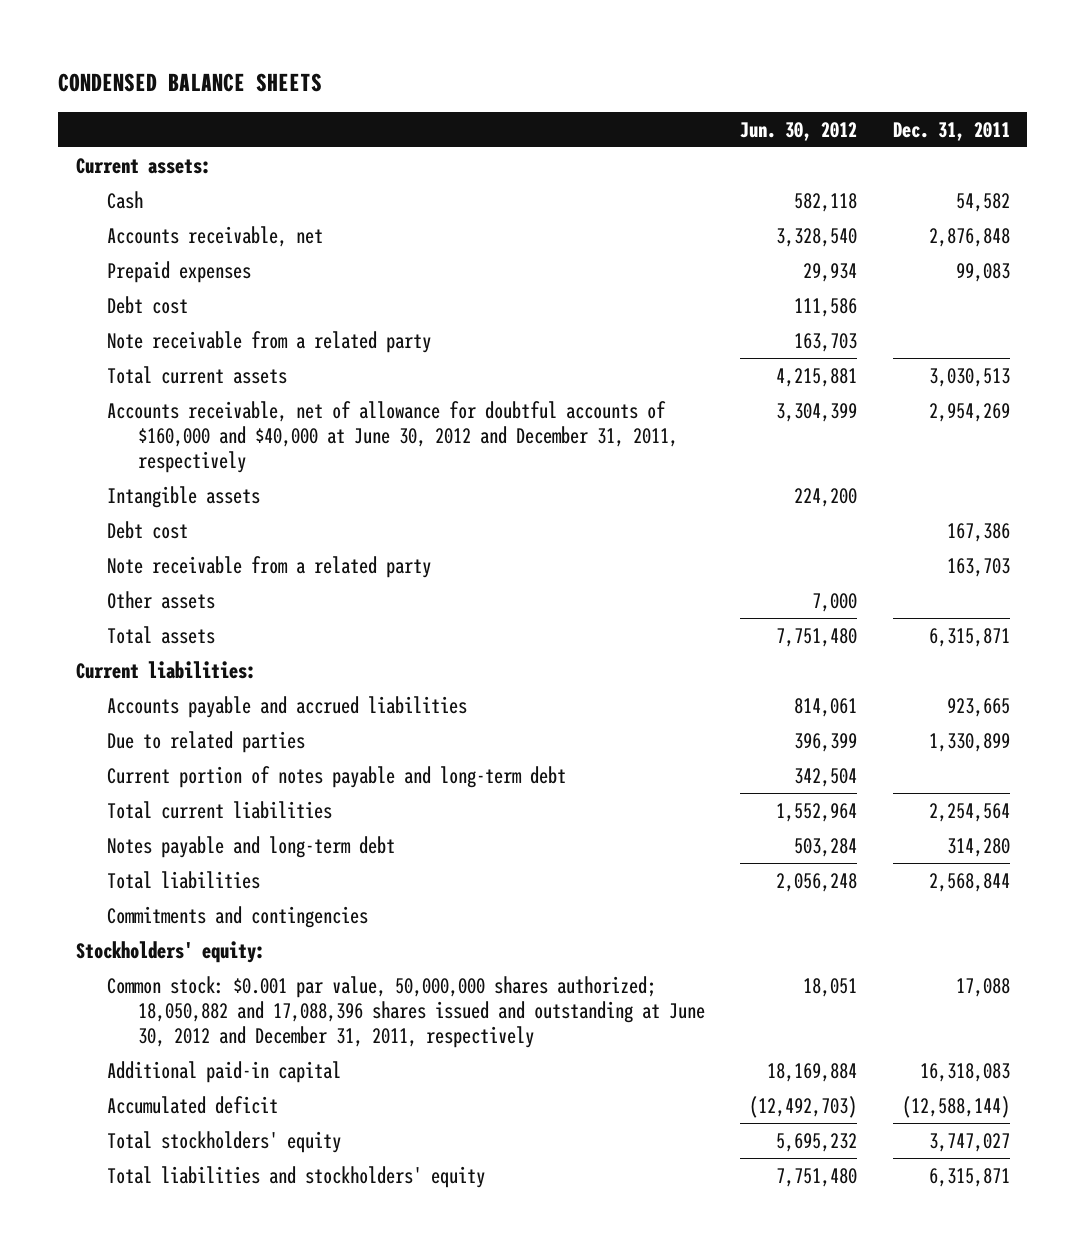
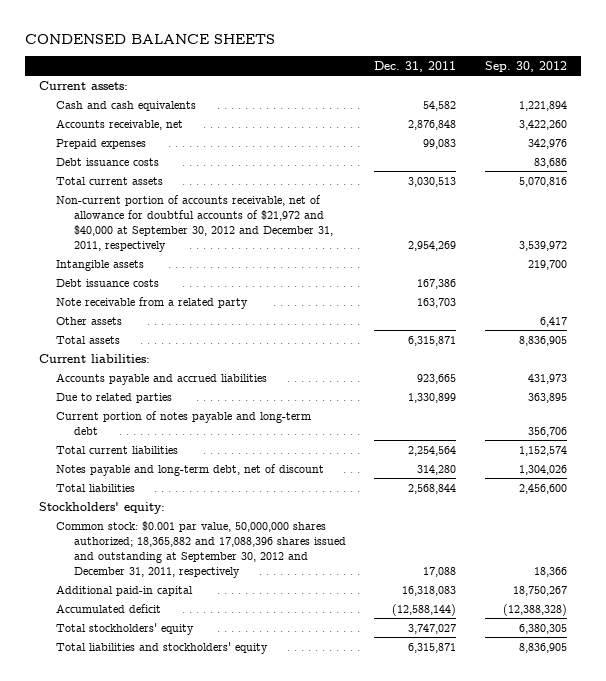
[740,121,858,141] Jun. 30, 2012 -> none
none -> [484,60,567,72] Sep. 30, 2012
[106,190,143,209] Cash -> [56,100,197,111] Cash and cash equivalents
[106,330,431,353] Note receivable from a related party -> none
[106,295,188,314] Debt cost -> [56,157,160,166] Debt issuance costs
[106,400,678,473] Accounts receivable, net of allowance for doubtful accounts of $160,000 and $40,000 at June 30, 2012 and December 31, 2011, respectively -> [56,194,333,252] Non-current portion of accounts receivable, net of allowance for doubtful accounts of $21,972 and $40,000 at September 30, 2012 and December 31, 2011, respectively
[106,520,188,539] Debt cost -> [56,278,160,287] Debt issuance costs
[106,835,395,858] Notes payable and long-term debt -> [56,463,325,476] Notes payable and long-term debt, net of discount
[106,905,368,928] Commitments and contingencies -> none
[106,975,705,1048] Common stock: $0.001 par value, 50,000,000 shares authorized; 18,050,882 and 17,088,396 shares issued and outstanding at June 30, 2012 and December 31, 2011, respectively -> [56,520,346,578] Common stock: $0.001 par value, 50,000,000 shares authorized; 18,365,882 and 17,088,396 shares issued and outstanding at September 30, 2012 and December 31, 2011, respectively

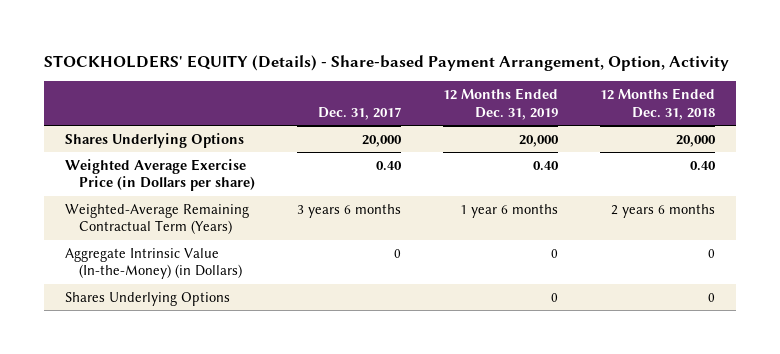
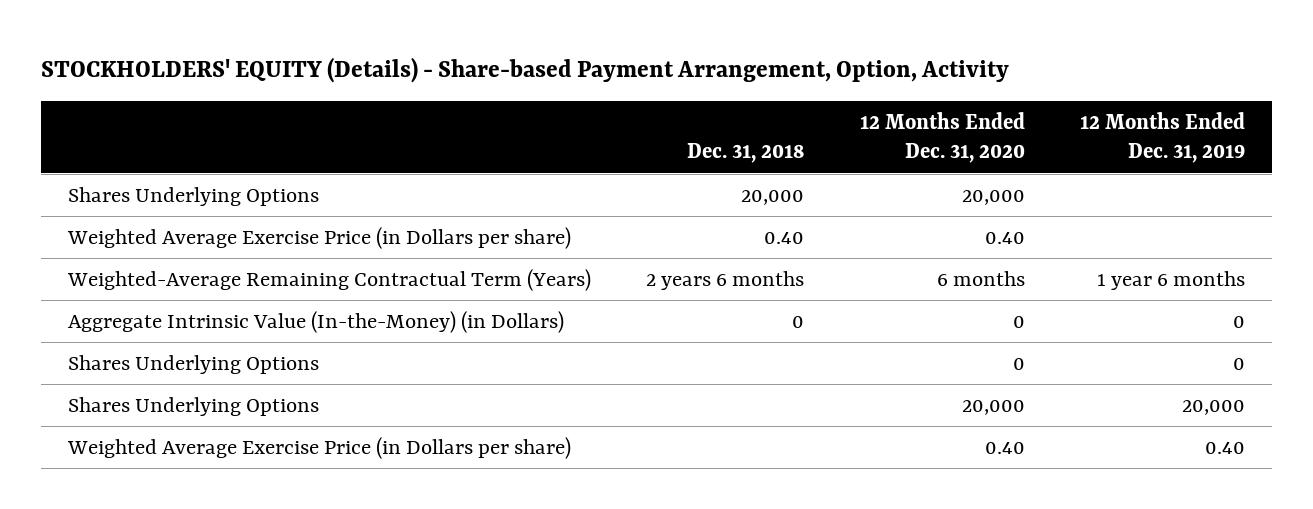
[318,106,402,120] Dec. 31, 2017 -> none
[599,88,715,120] 12 Months Ended Dec. 31, 2018 -> none
none -> [687,143,805,164] Dec. 31, 2018
none -> [859,111,1025,164] 12 Months Ended Dec. 31, 2020
none -> [68,186,320,206] Shares Underlying Options
none -> [67,226,572,249] Weighted Average Exercise Price (in Dollars per share)
[65,132,245,148] Shares Underlying Options -> [68,396,320,416] Shares Underlying Options
[65,158,256,192] Weighted Average Exercise Price (in Dollars per share) -> [67,436,572,459] Weighted Average Exercise Price (in Dollars per share)

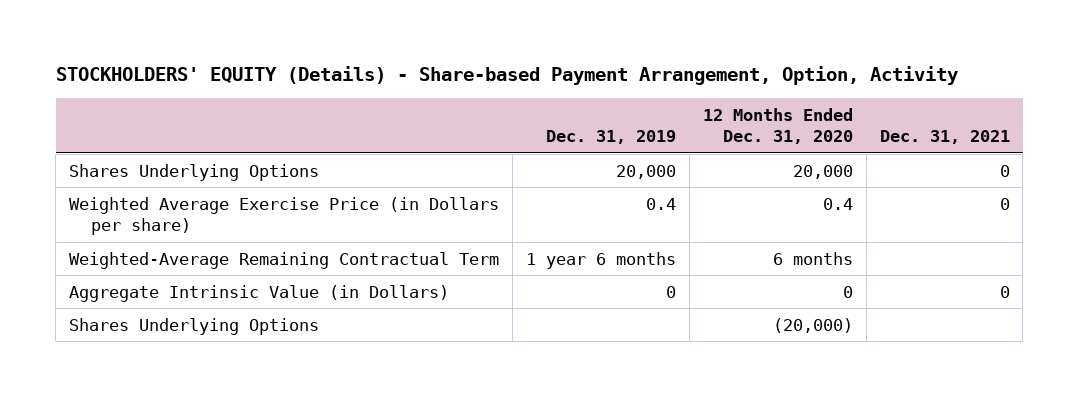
[687,143,805,164] Dec. 31, 2018 -> none
[1079,111,1245,164] 12 Months Ended Dec. 31, 2019 -> none
none -> [545,130,676,145] Dec. 31, 2019
none -> [879,130,1010,145] Dec. 31, 2021
[68,396,320,416] Shares Underlying Options -> none
[67,436,572,459] Weighted Average Exercise Price (in Dollars per share) -> none
[984,231,1025,244] 0.40 -> [822,197,853,210] 0.4
[67,268,592,291] Weighted-Average Remaining Contractual Term (Years) -> [68,251,499,269] Weighted-Average Remaining Contractual Term
[68,310,565,333] Aggregate Intrinsic Value (In-the-Money) (in Dollars) -> [68,284,449,302] Aggregate Intrinsic Value (in Dollars)
[1012,357,1025,370] 0 -> [772,317,853,333] (20,000)

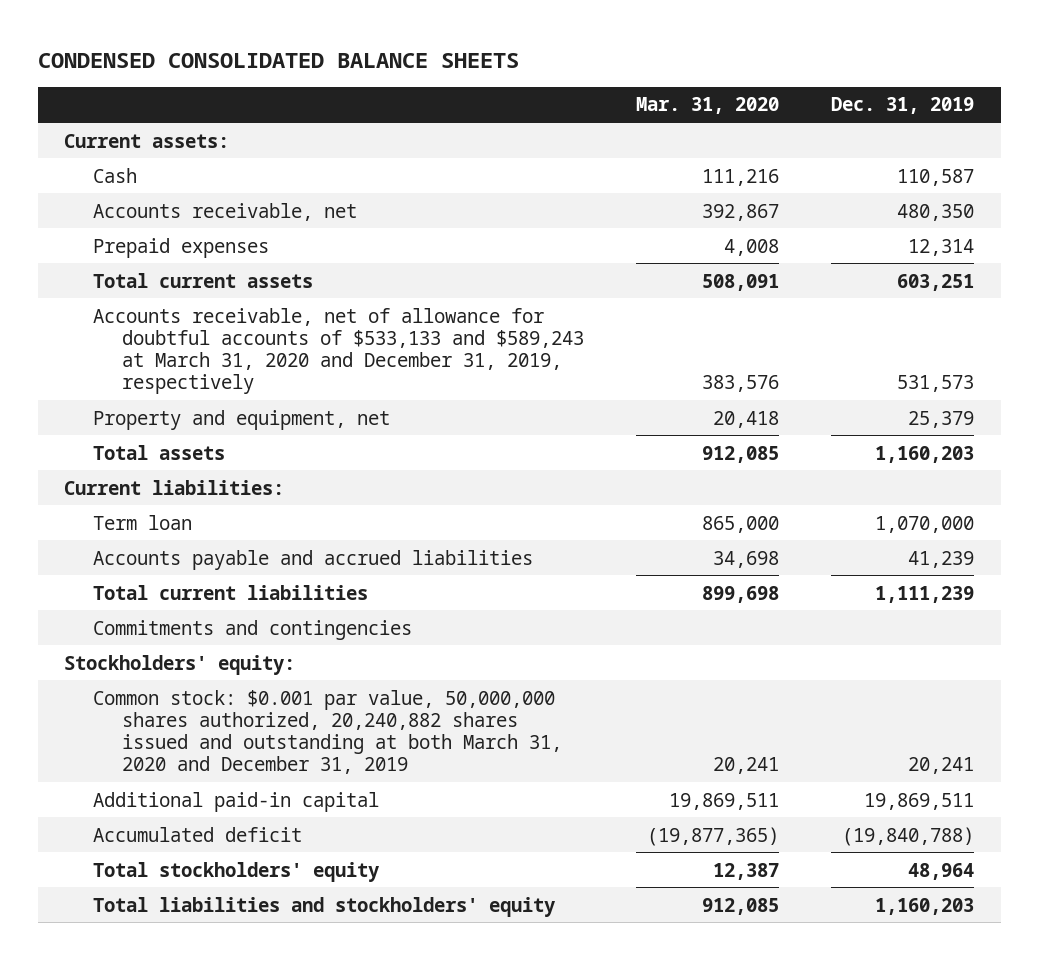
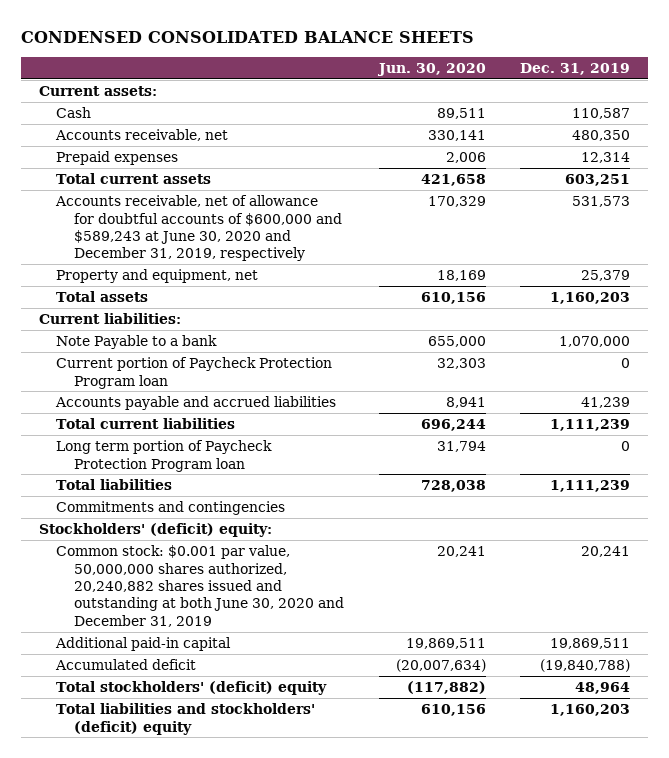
[636,97,780,115] Mar. 31, 2020 -> none
none -> [376,62,486,76] Jun. 30, 2020
[93,307,584,395] Accounts receivable, net of allowance for doubtful accounts of $533,133 and $589,243 at March 31, 2020 and December 31, 2019, respectively -> [55,195,342,262] Accounts receivable, net of allowance for doubtful accounts of $600,000 and $589,243 at June 30, 2020 and December 31, 2019, respectively
[93,514,193,530] Term loan -> [56,335,218,350] Note Payable to a bank
none -> [56,357,333,389] Current portion of Paycheck Protection Program loan
none -> [56,440,273,472] Long term portion of Paycheck Protection Program loan
none -> [56,479,173,491] Total liabilities
[64,654,296,675] Stockholders' equity: -> [38,523,272,538] Stockholders' (deficit) equity:
[93,689,562,775] Common stock: $0.001 par value, 50,000,000 shares authorized, 20,240,882 shares issued and outstanding at both March 31, 2020 and December 31, 2019 -> [56,545,344,627] Common stock: $0.001 par value, 50,000,000 shares authorized, 20,240,882 shares issued and outstanding at both June 30, 2020 and December 31, 2019
[93,861,381,882] Total stockholders' equity -> [56,681,328,696] Total stockholders' (deficit) equity
[93,896,557,917] Total liabilities and stockholders' equity -> [56,703,316,735] Total liabilities and stockholders' (deficit) equity

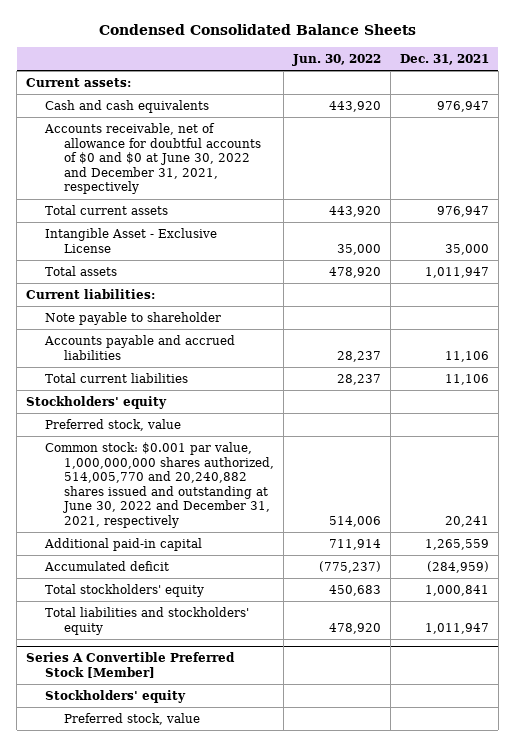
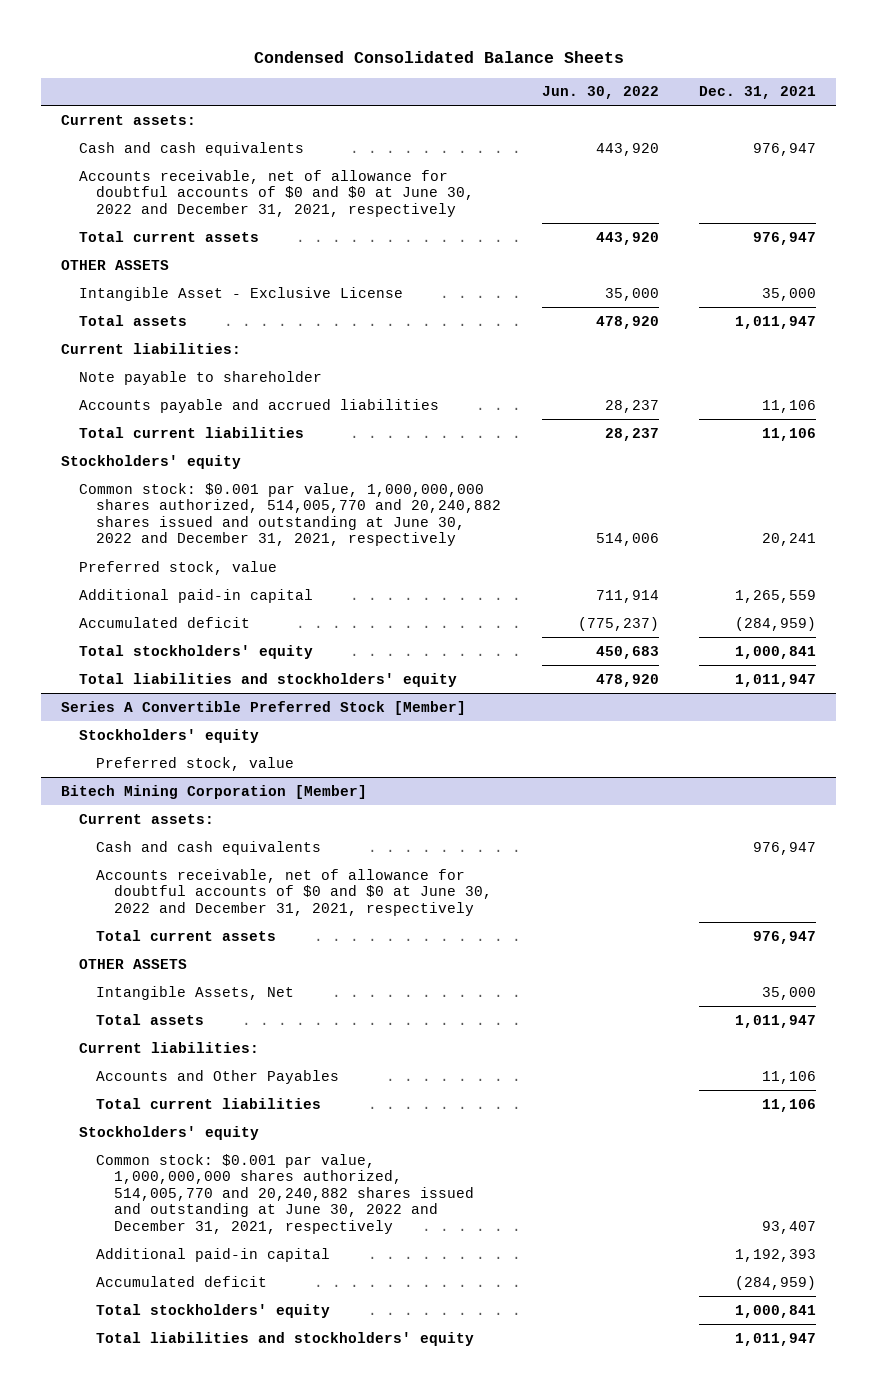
none -> [61,259,170,270] OTHER ASSETS
[45,418,182,431] Preferred stock, value -> [78,560,277,575] Preferred stock, value
none -> [61,784,368,799] Bitech Mining Corporation [Member]
none -> [78,813,214,824] Current assets:
none -> [96,840,322,855] Cash and cash equivalents
none -> [96,868,492,916] Accounts receivable, net of allowance for doubtful accounts of $0 and $0 at June 30, 2022 and December 31, 2021, respectively
none -> [96,929,277,941] Total current assets
none -> [78,958,187,969] OTHER ASSETS
none -> [96,985,295,1000] Intangible Assets, Net
none -> [96,1013,205,1025] Total assets
none -> [78,1041,259,1053] Current liabilities:
none -> [96,1069,340,1084] Accounts and Other Payables
none -> [96,1097,322,1109] Total current liabilities
none -> [78,1125,259,1140] Stockholders' equity
none -> [96,1153,474,1234] Common stock: $0.001 par value, 1,000,000,000 shares authorized, 514,005,770 and 20,240,882 shares issued and outstanding at June 30, 2022 and December 31, 2021, respectively
none -> [96,1247,331,1262] Additional paid-in capital
none -> [96,1275,268,1287] Accumulated deficit
none -> [96,1303,331,1318] Total stockholders' equity
none -> [96,1331,475,1346] Total liabilities and stockholders' equity

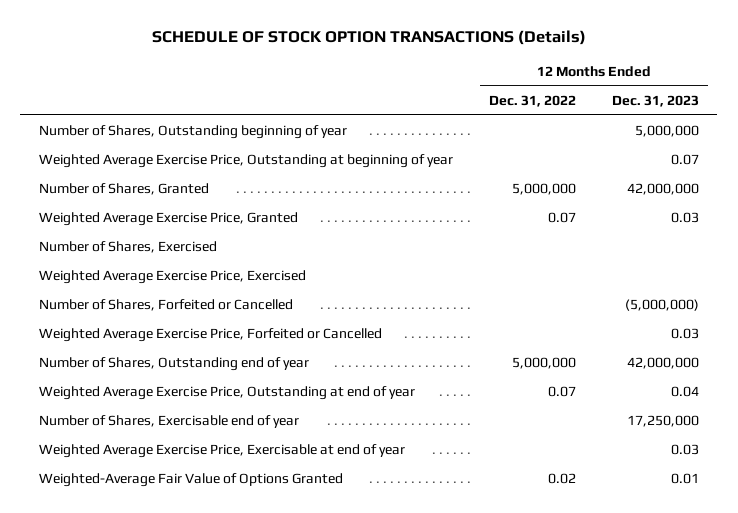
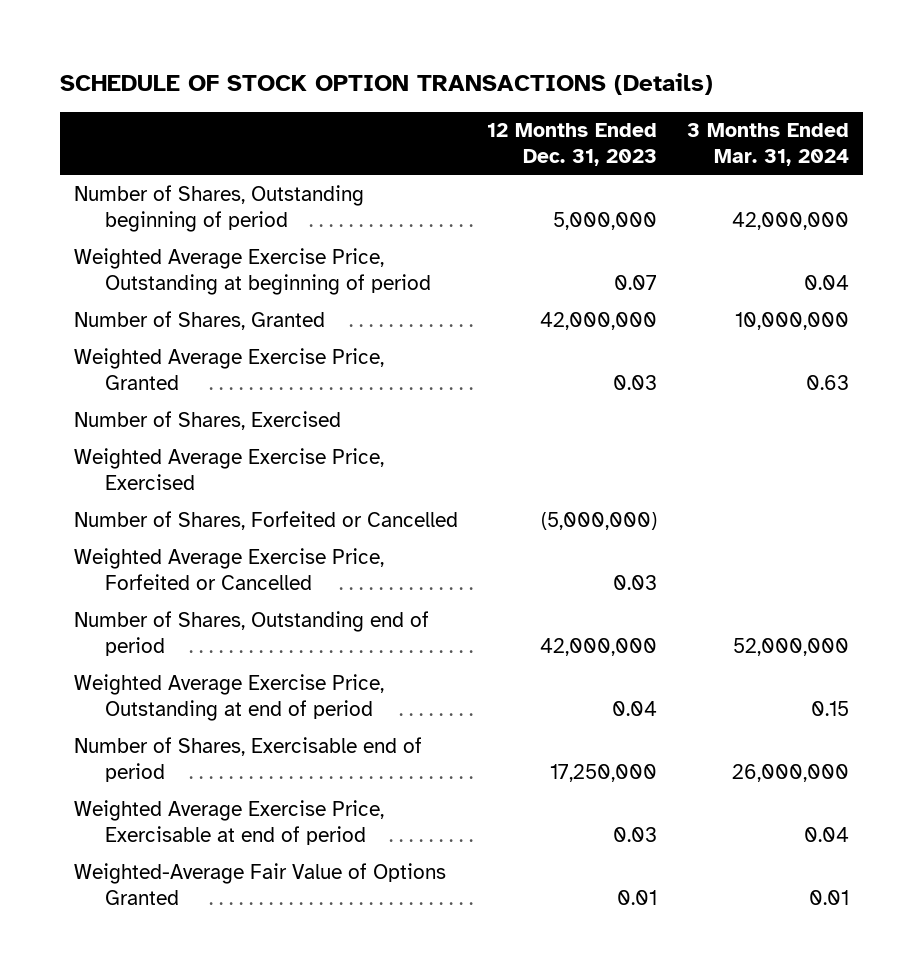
[488,94,576,107] Dec. 31, 2022 -> none
none -> [686,122,849,167] 3 Months Ended Mar. 31, 2024
[38,125,347,140] Number of Shares, Outstanding beginning of year -> [74,185,365,233] Number of Shares, Outstanding beginning of period
[38,154,453,169] Weighted Average Exercise Price, Outstanding at beginning of year -> [74,248,431,296] Weighted Average Exercise Price, Outstanding at beginning of period
[38,357,309,372] Number of Shares, Outstanding end of year -> [74,611,430,657] Number of Shares, Outstanding end of period
[38,386,415,401] Weighted Average Exercise Price, Outstanding at end of year -> [74,674,385,722] Weighted Average Exercise Price, Outstanding at end of period
[38,415,299,429] Number of Shares, Exercisable end of year -> [74,737,423,783] Number of Shares, Exercisable end of period
[38,444,405,459] Weighted Average Exercise Price, Exercisable at end of year -> [74,800,385,846] Weighted Average Exercise Price, Exercisable at end of period

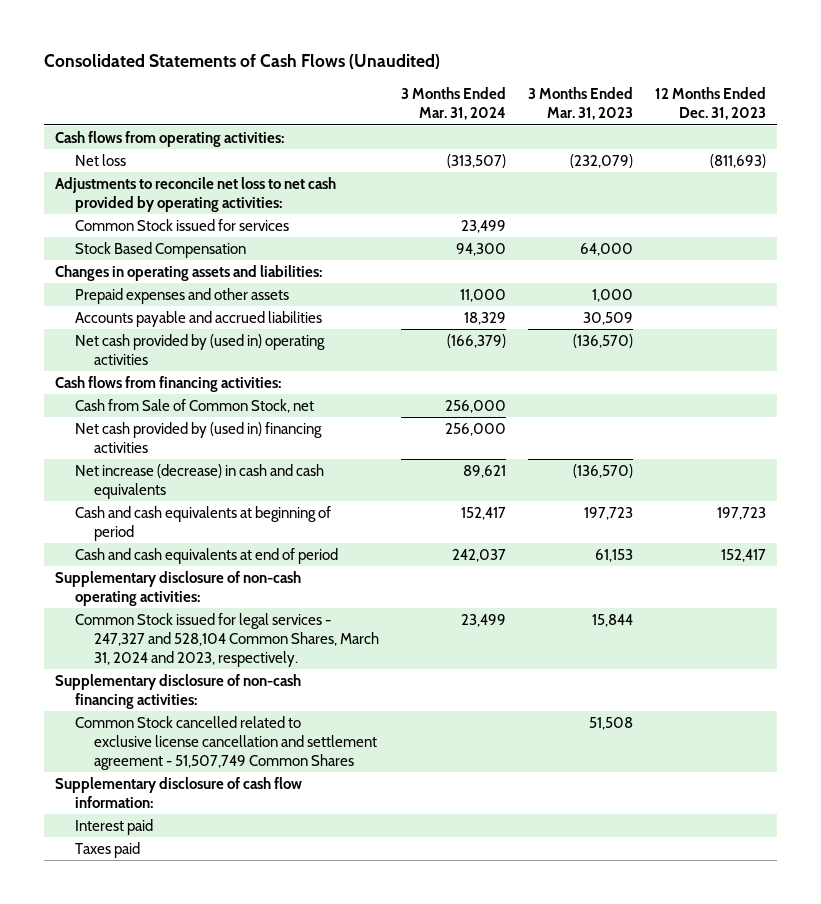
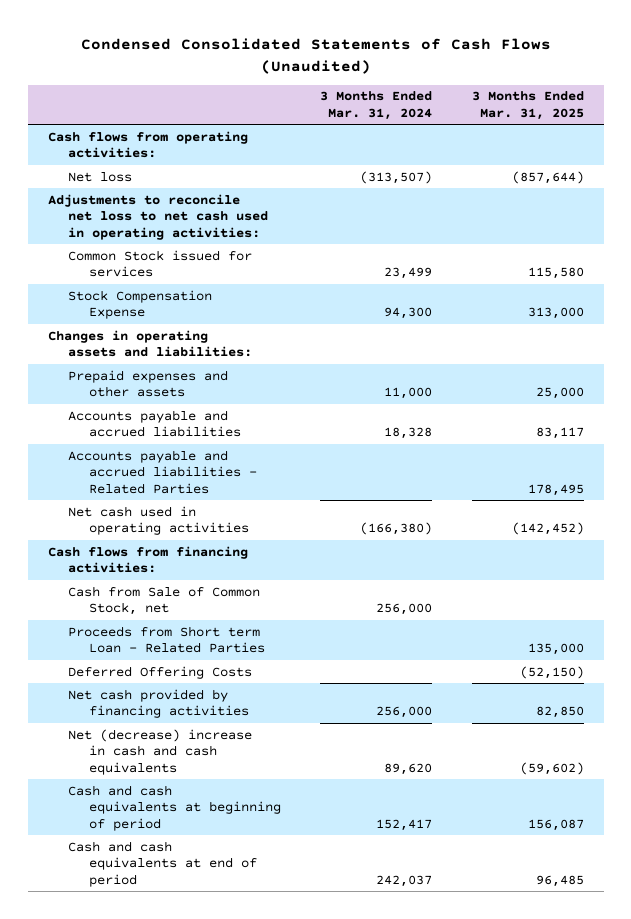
[43,54,440,70] Consolidated Statements of Cash Flows (Unaudited) -> [80,38,551,74] Condensed Consolidated Statements of Cash Flows (Unaudited)
[528,87,634,121] 3 Months Ended Mar. 31, 2023 -> none
[655,87,767,121] 12 Months Ended Dec. 31, 2023 -> none
none -> [471,91,584,121] 3 Months Ended Mar. 31, 2025
[54,176,336,212] Adjustments to reconcile net loss to net cash provided by operating activities: -> [47,193,269,240] Adjustments to reconcile net loss to net cash used in operating activities:
[74,241,246,258] Stock Based Compensation -> [68,289,213,320] Stock Compensation Expense
[464,311,507,325] 18,329 -> [384,427,433,440] 18,328
none -> [68,449,257,494] Accounts payable and accrued liabilities - Related Parties
[74,333,325,365] Net cash provided by (used in) operating activities -> [68,505,249,536] Net cash used in operating activities
[447,333,507,348] (166,379) -> [360,522,433,536] (166,380)
none -> [68,625,265,654] Proceeds from Short term Loan - Related Parties
none -> [68,665,253,679] Deferred Offering Costs
[74,421,322,453] Net cash provided by (used in) financing activities -> [68,688,249,719] Net cash provided by financing activities
[74,463,324,499] Net increase (decrease) in cash and cash equivalents -> [68,728,253,775] Net (decrease) increase in cash and cash equivalents
[463,464,507,478] 89,621 -> [384,762,433,775] 89,620
[54,570,301,606] Supplementary disclosure of non-cash operating activities: -> none
[74,612,380,667] Common Stock issued for legal services - 247,327 and 528,104 Common Shares, March 31, 2024 and 2023, respectively. -> none
[54,673,301,709] Supplementary disclosure of non-cash financing activities: -> none
[74,715,378,770] Common Stock cancelled related to exclusive license cancellation and settlement agreement - 51,507,749 Common Shares -> none
[54,776,302,808] Supplementary disclosure of cash flow information: -> none
[74,818,153,835] Interest paid -> none
[74,841,140,858] Taxes paid -> none

